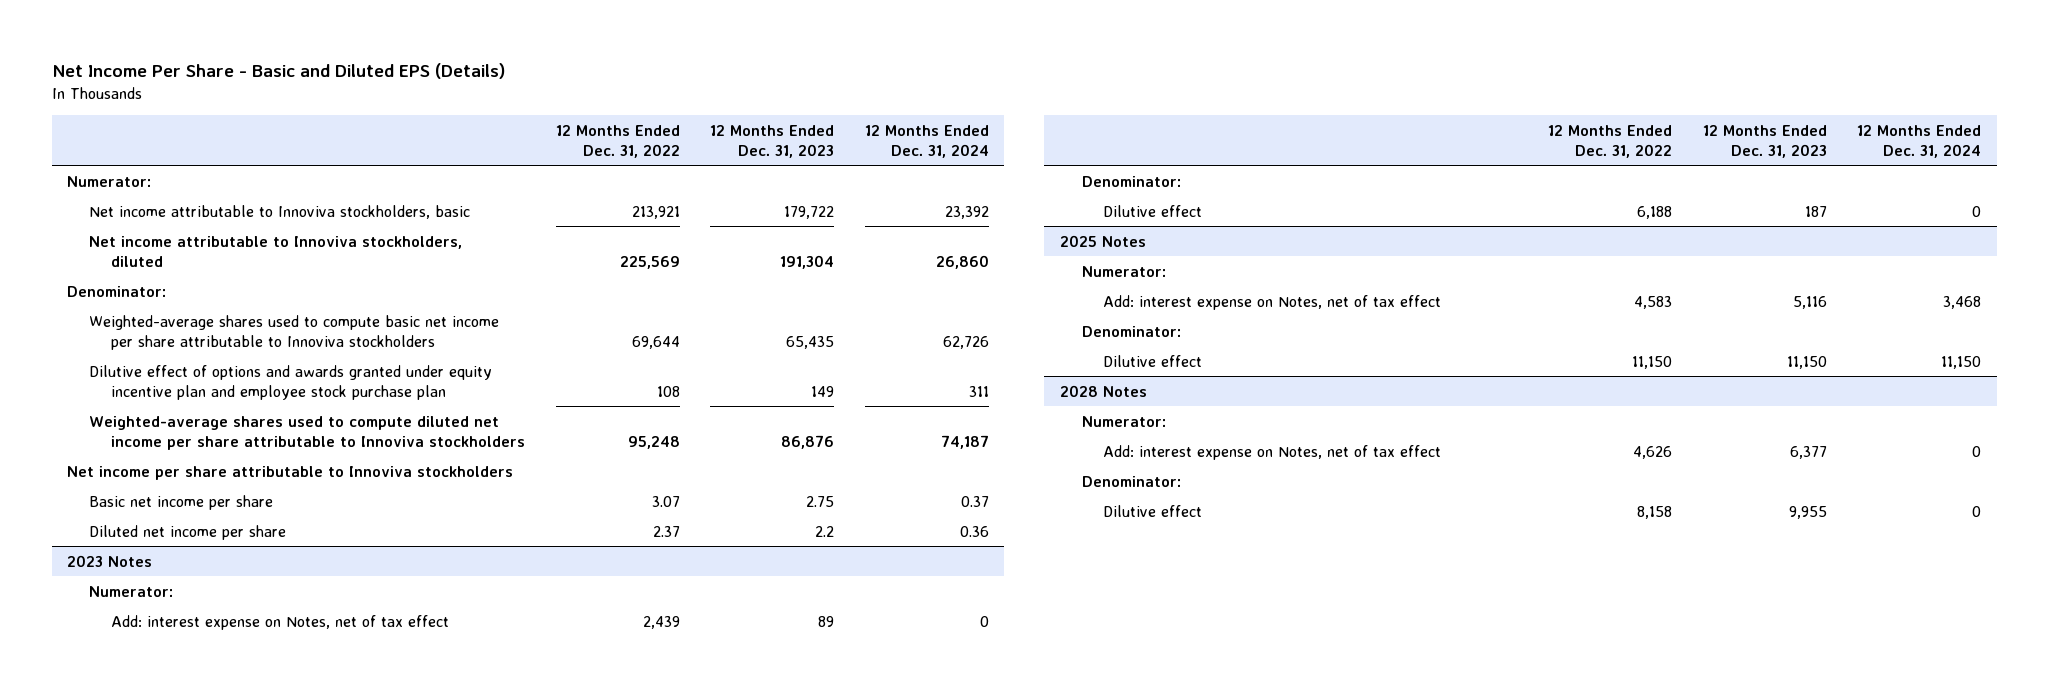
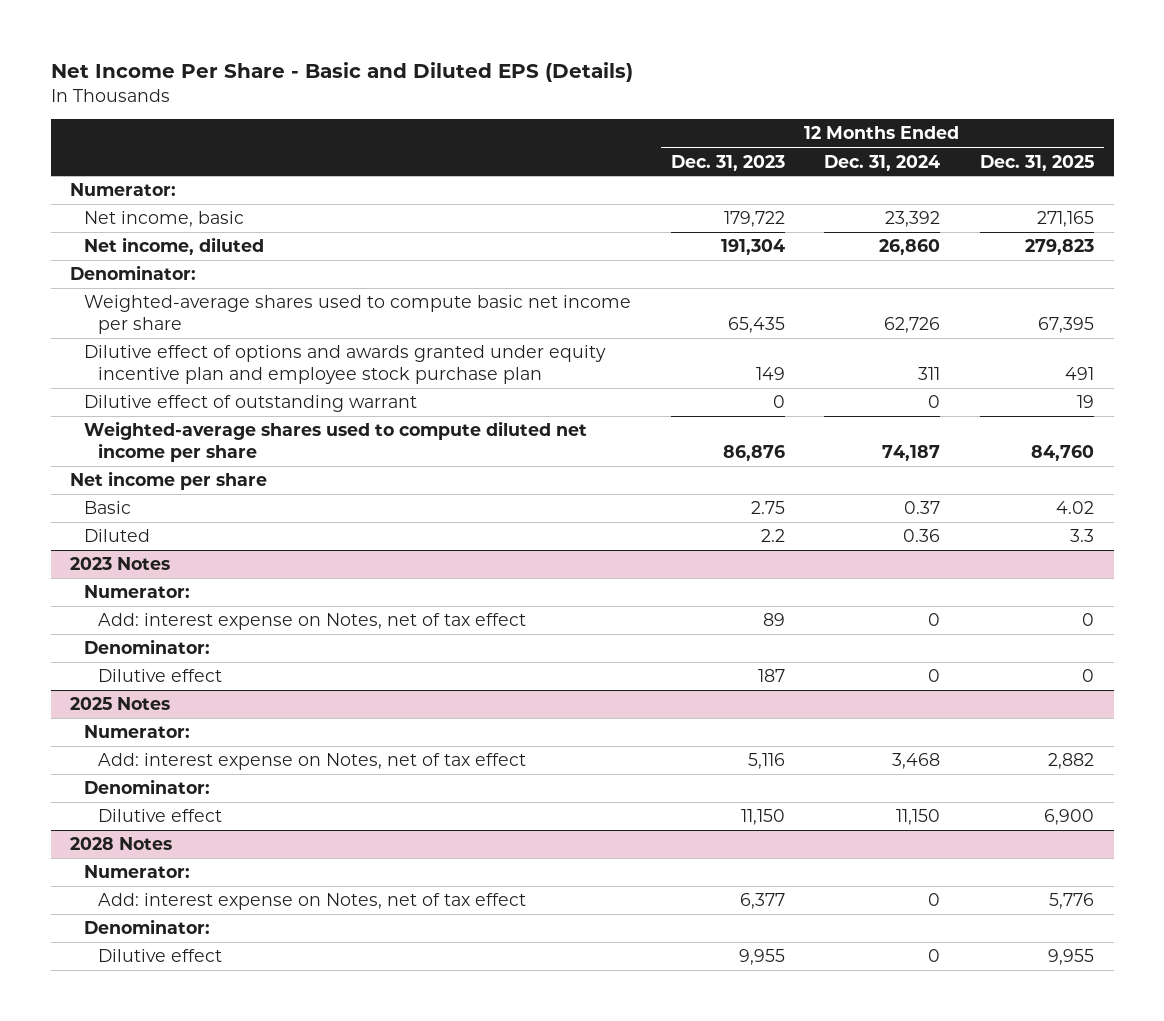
[555,124,680,158] 12 Months Ended Dec. 31, 2022 -> none
none -> [979,154,1094,171] Dec. 31, 2025
[89,204,471,219] Net income attributable to Innoviva stockholders, basic -> [84,211,245,228] Net income, basic
[89,235,463,267] Net income attributable to Innoviva stockholders, diluted -> [84,237,265,256] Net income, diluted
[89,314,500,350] Weighted-average shares used to compute basic net income per share attributable to Innoviva stockholders -> [84,295,632,334] Weighted-average shares used to compute basic net income per share
none -> [84,395,418,413] Dilutive effect of outstanding warrant
[89,415,525,450] Weighted-average shares used to compute diluted net income per share attributable to Innoviva stockholders -> [84,421,588,462] Weighted-average shares used to compute diluted net income per share
[67,465,514,480] Net income per share attributable to Innoviva stockholders -> [70,471,268,491] Net income per share
[89,494,274,510] Basic net income per share -> [84,501,132,515] Basic
[89,524,287,540] Diluted net income per share -> [84,529,151,543] Diluted

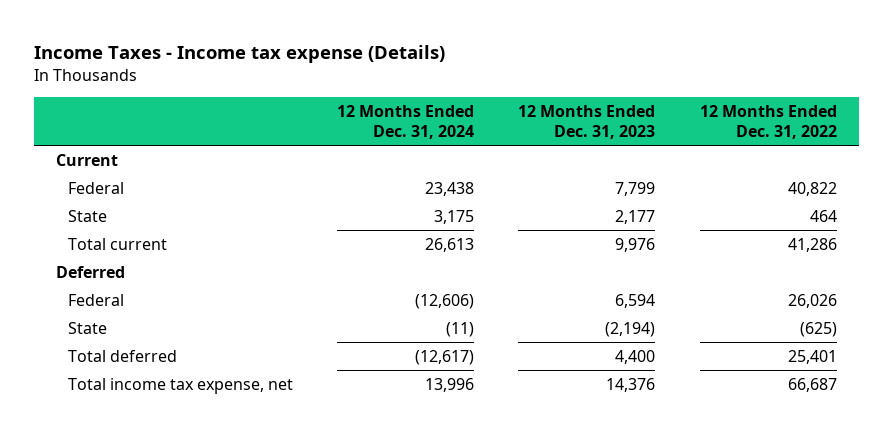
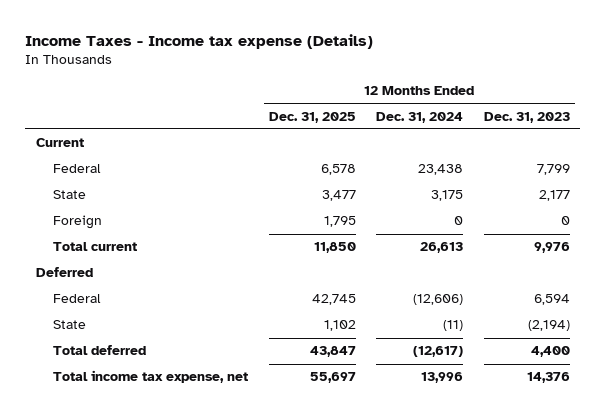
[699,104,837,140] 12 Months Ended Dec. 31, 2022 -> none
none -> [268,111,356,123] Dec. 31, 2025
none -> [53,215,103,230] Foreign

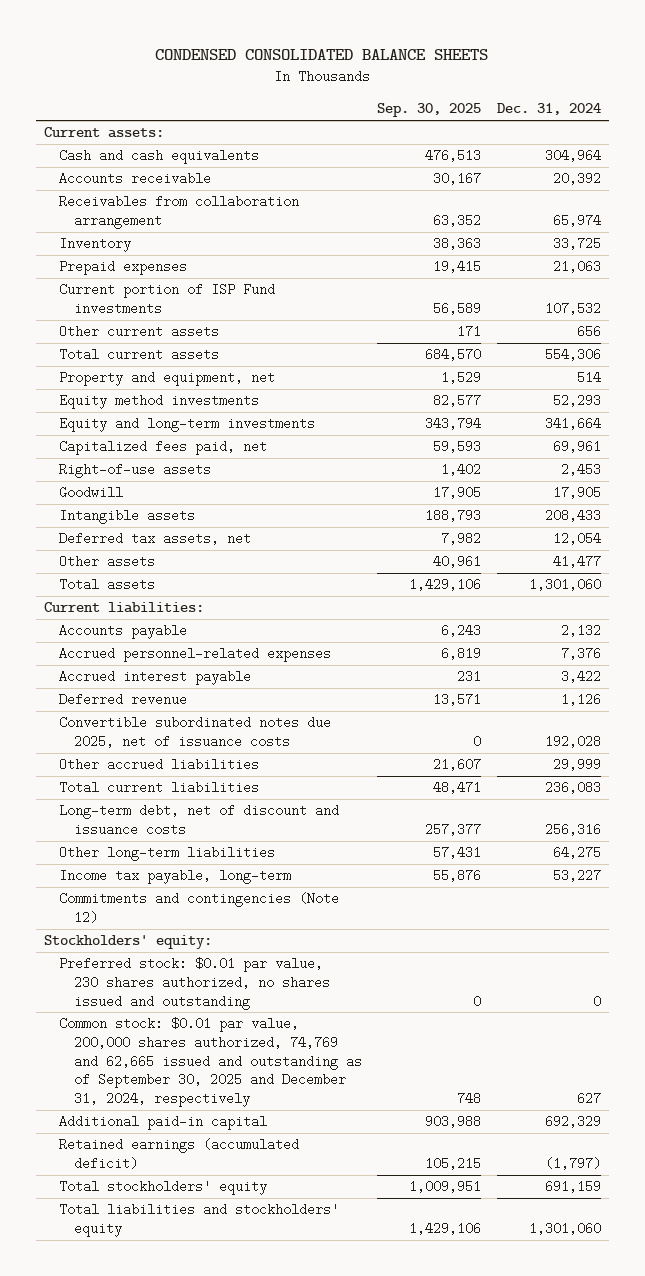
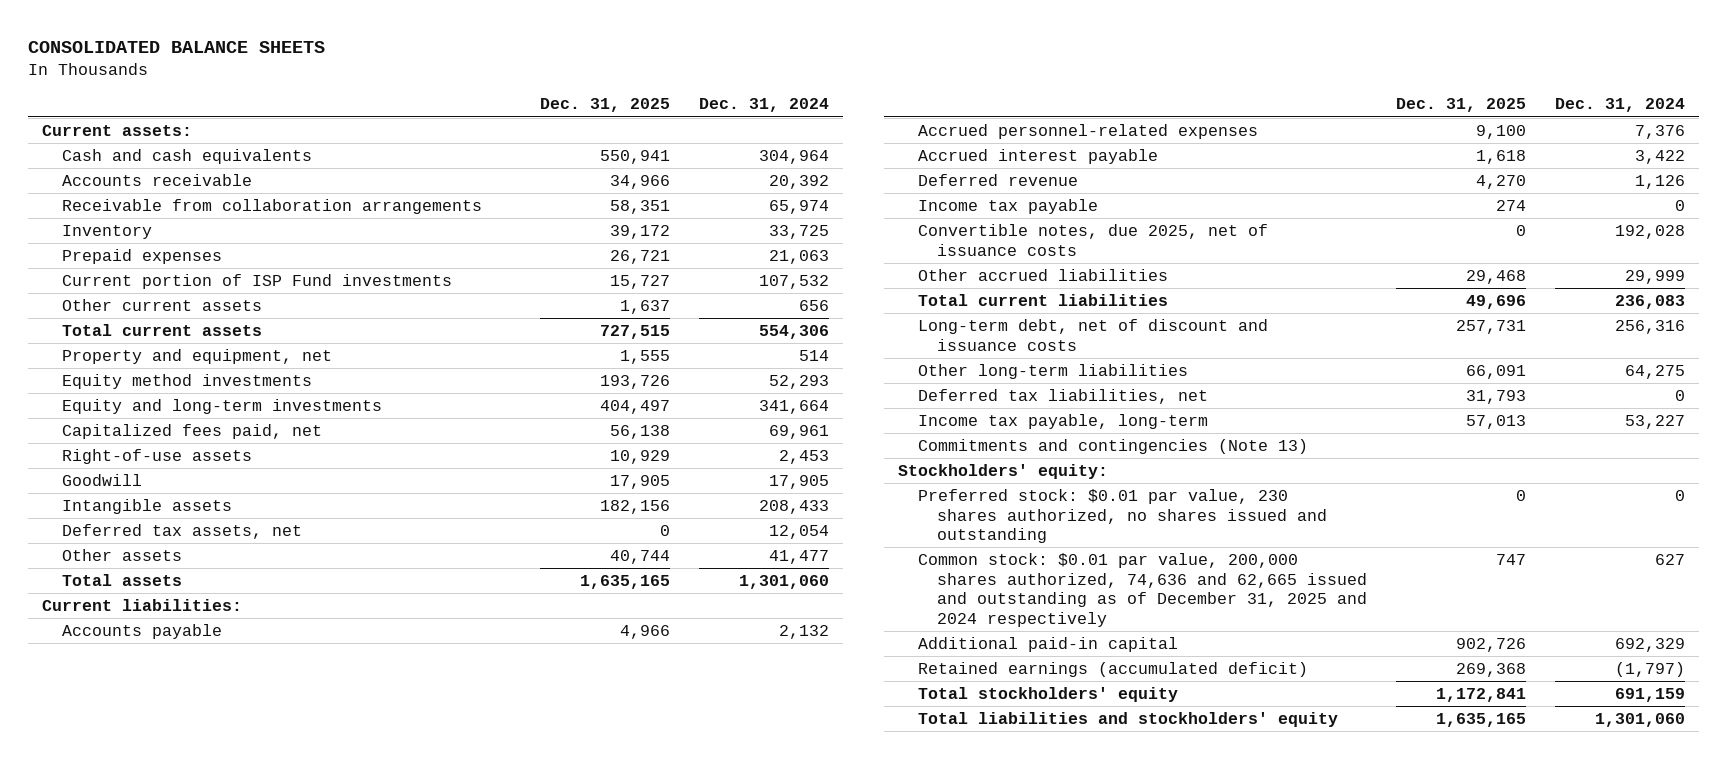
[155,49,489,61] CONDENSED CONSOLIDATED BALANCE SHEETS -> [27,41,325,54] CONSOLIDATED BALANCE SHEETS
[377,103,482,118] Sep. 30, 2025 -> none
none -> [540,98,671,113] Dec. 31, 2025
[58,195,299,229] Receivables from collaboration arrangement -> [61,199,482,215] Receivable from collaboration arrangements
none -> [917,199,1098,215] Income tax payable
[58,716,331,748] Convertible subordinated notes due 2025, net of issuance costs -> [917,224,1268,256] Convertible notes, due 2025, net of issuance costs
none -> [917,389,1208,405] Deferred tax liabilities, net
[58,892,339,924] Commitments and contingencies (Note 12) -> [917,439,1308,455] Commitments and contingencies (Note 13)
[58,1017,362,1107] Common stock: $0.01 par value, 200,000 shares authorized, 74,769 and 62,665 issued and outstanding as of September 30, 2025 and December 31, 2024, respectively -> [917,553,1368,627] Common stock: $0.01 par value, 200,000 shares authorized, 74,636 and 62,665 issued and outstanding as of December 31, 2025 and 2024 respectively

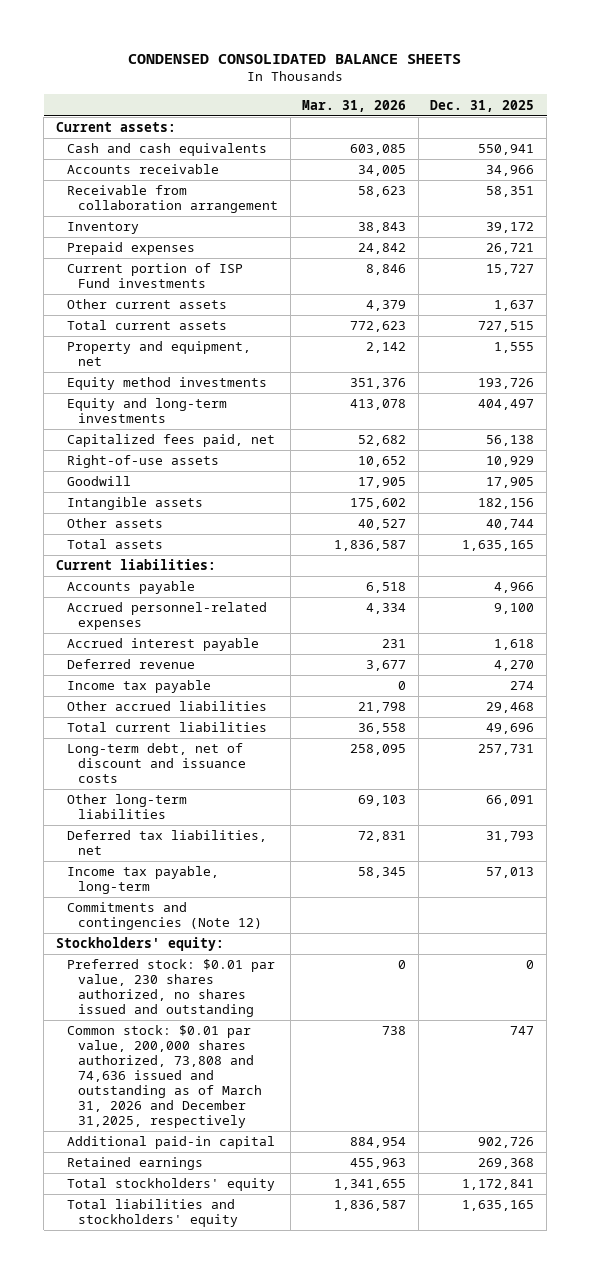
[27,41,325,54] CONSOLIDATED BALANCE SHEETS -> [128,53,462,64] CONDENSED CONSOLIDATED BALANCE SHEETS
[698,98,829,113] Dec. 31, 2024 -> none
none -> [302,99,407,112] Mar. 31, 2026
[61,199,482,215] Receivable from collaboration arrangements -> [67,185,279,214] Receivable from collaboration arrangement
[61,524,302,540] Deferred tax assets, net -> none
[917,224,1268,256] Convertible notes, due 2025, net of issuance costs -> none
[917,439,1308,455] Commitments and contingencies (Note 13) -> [67,902,263,931] Commitments and contingencies (Note 12)
[917,553,1368,627] Common stock: $0.01 par value, 200,000 shares authorized, 74,636 and 62,665 issued and outstanding as of December 31, 2025 and 2024 respectively -> [67,1025,263,1129] Common stock: $0.01 par value, 200,000 shares authorized, 73,808 and 74,636 issued and outstanding as of March 31, 2026 and December 31,2025, respectively
[917,662,1308,678] Retained earnings (accumulated deficit) -> [67,1157,204,1171] Retained earnings

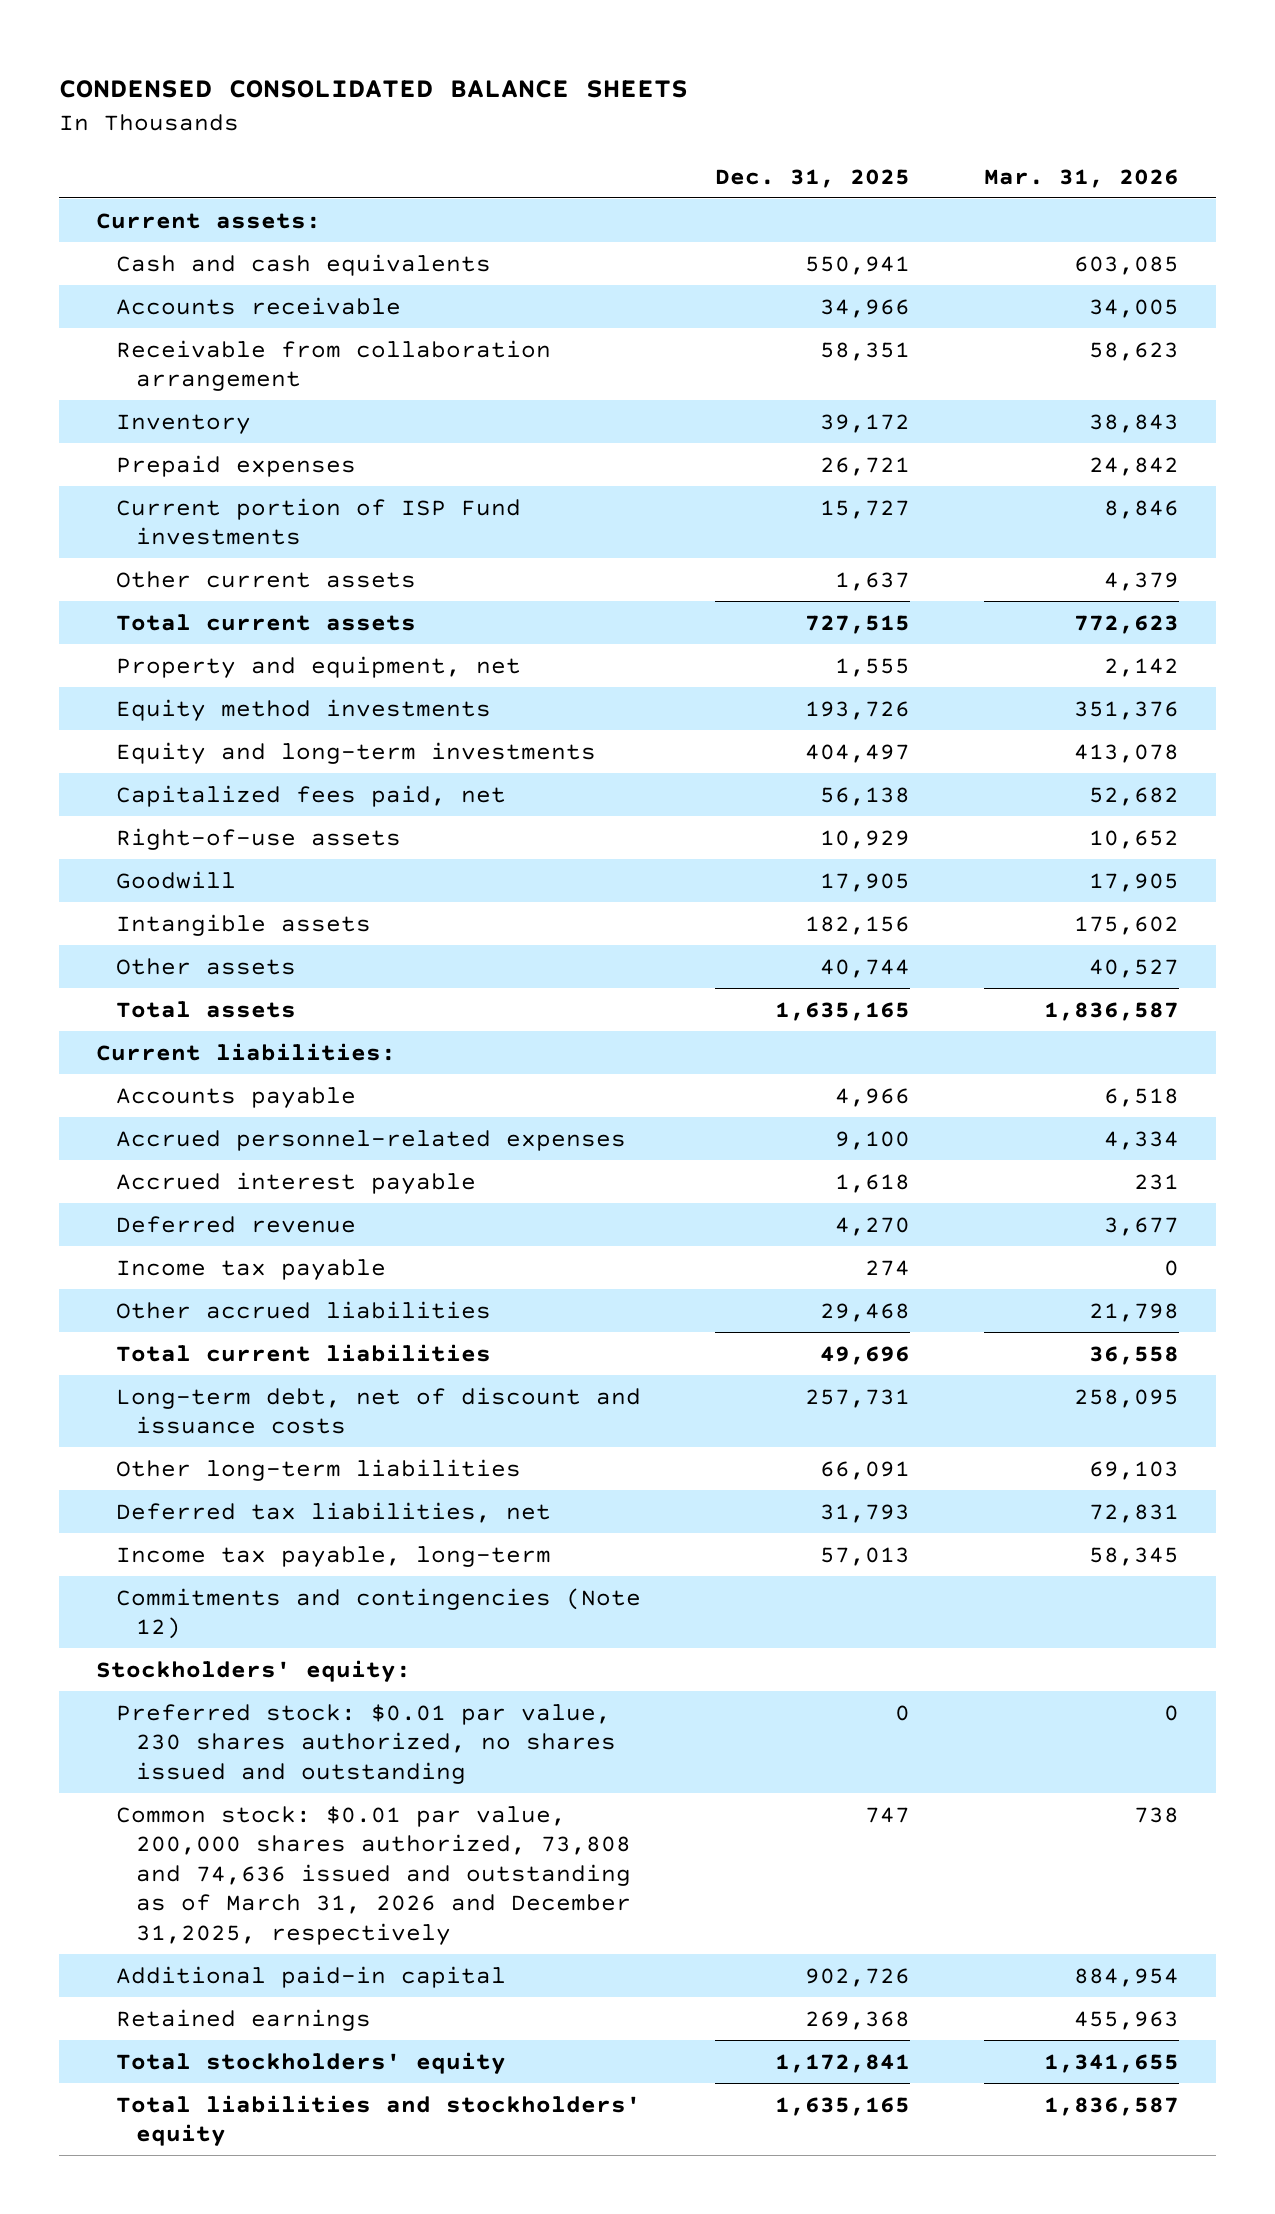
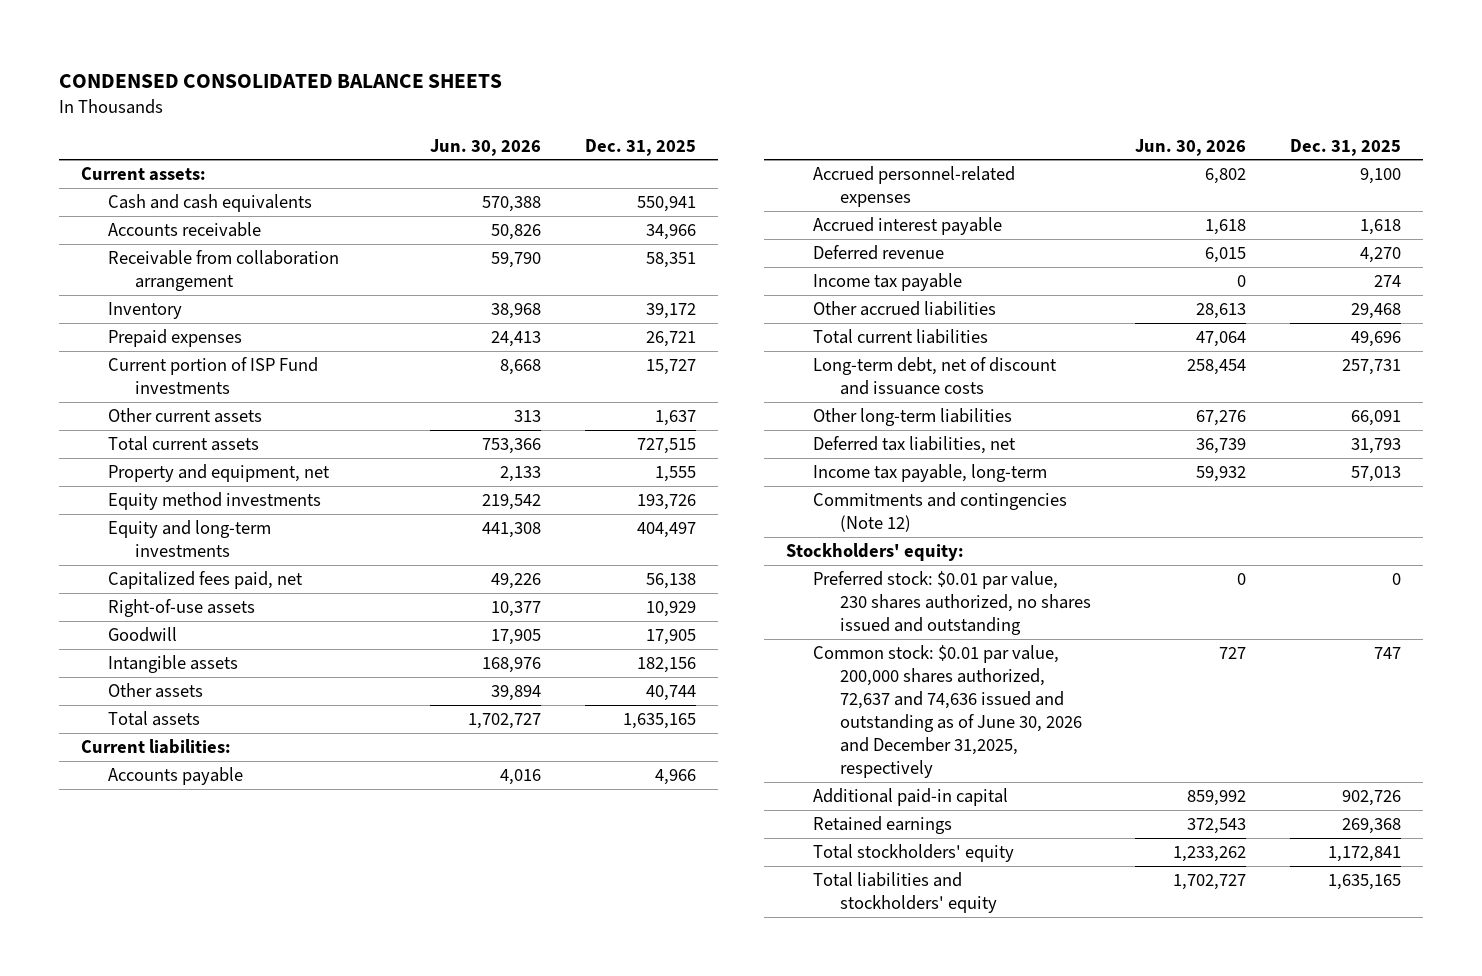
[983,168,1179,188] Mar. 31, 2026 -> none
none -> [429,138,541,156] Jun. 30, 2026
[115,1805,632,1945] Common stock: $0.01 par value, 200,000 shares authorized, 73,808 and 74,636 issued and outstanding as of March 31, 2026 and December 31,2025, respectively -> [813,645,1083,779] Common stock: $0.01 par value, 200,000 shares authorized, 72,637 and 74,636 issued and outstanding as of June 30, 2026 and December 31,2025, respectively

